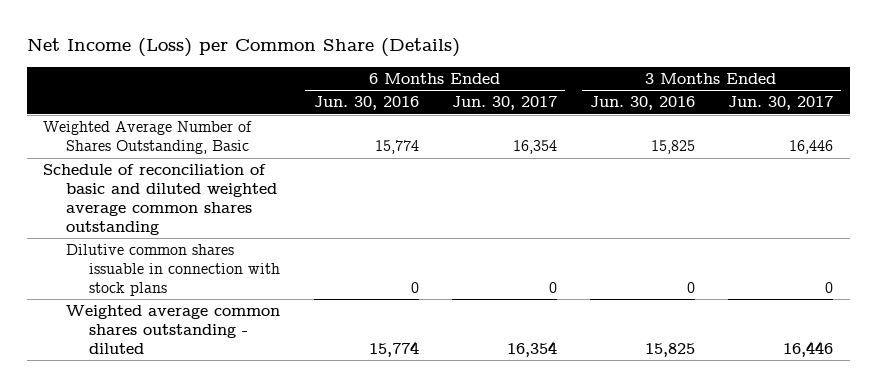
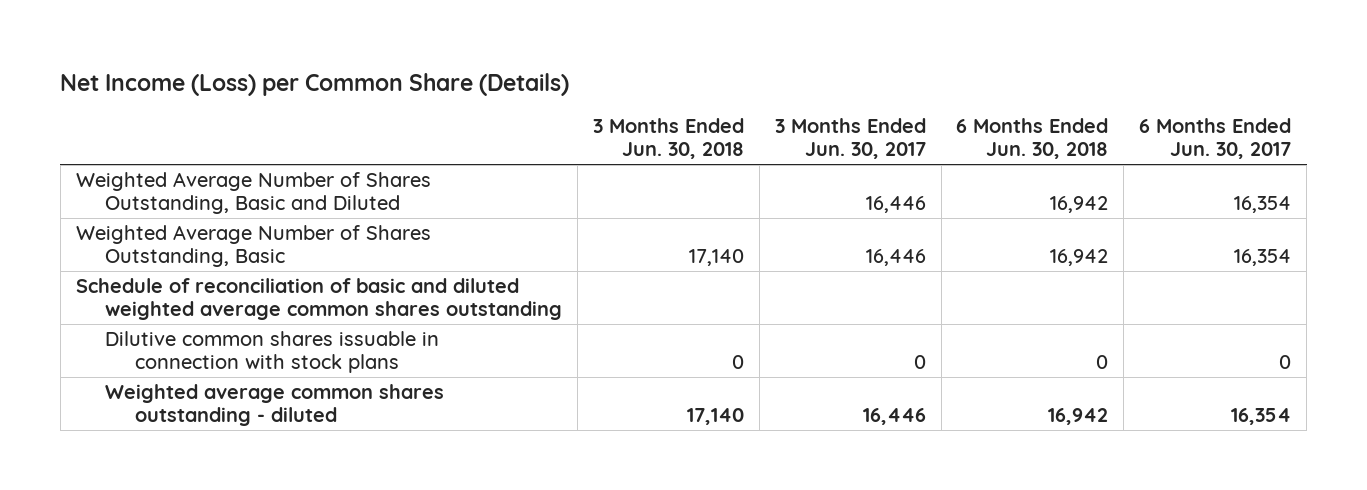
[313,96,419,111] Jun. 30, 2016 -> none
[589,96,695,111] Jun. 30, 2016 -> none
none -> [592,118,744,160] 3 Months Ended Jun. 30, 2018
none -> [956,118,1109,160] 6 Months Ended Jun. 30, 2018
none -> [75,172,431,215] Weighted Average Number of Shares Outstanding, Basic and Diluted

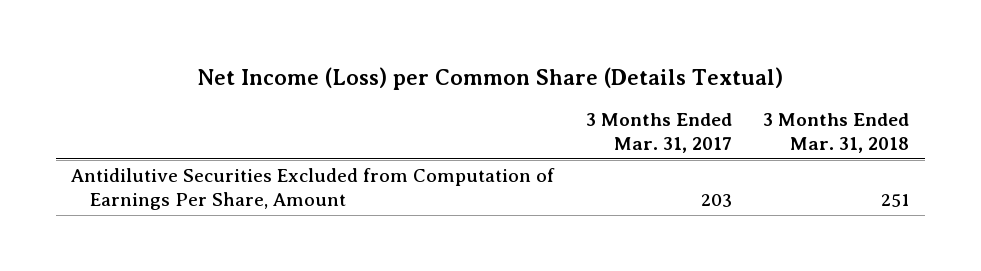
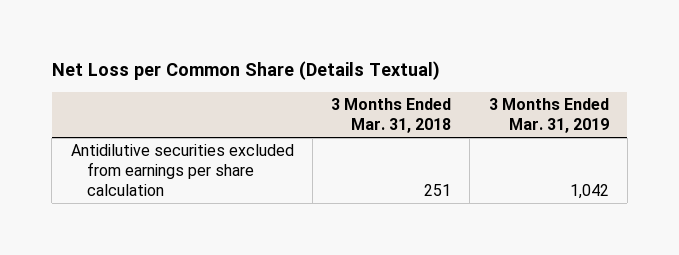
[197,67,784,91] Net Income (Loss) per Common Share (Details Textual) -> [51,61,440,81] Net Loss per Common Share (Details Textual)
[585,113,732,153] 3 Months Ended Mar. 31, 2017 -> none
none -> [488,98,609,134] 3 Months Ended Mar. 31, 2019
[71,168,556,210] Antidilutive Securities Excluded from Computation of Earnings Per Share, Amount -> [70,144,294,196] Antidilutive securities excluded from earnings per share calculation

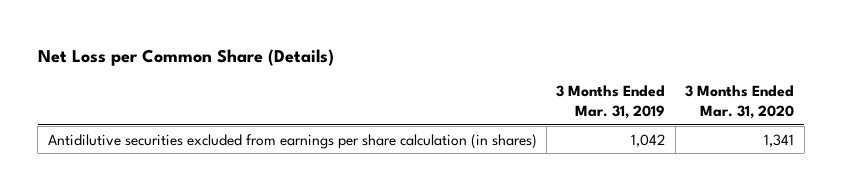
[51,61,440,81] Net Loss per Common Share (Details Textual) -> [37,49,334,67] Net Loss per Common Share (Details)
[331,98,452,134] 3 Months Ended Mar. 31, 2018 -> none
none -> [685,85,795,120] 3 Months Ended Mar. 31, 2020
[70,144,294,196] Antidilutive securities excluded from earnings per share calculation -> [47,133,537,149] Antidilutive securities excluded from earnings per share calculation (in shares)

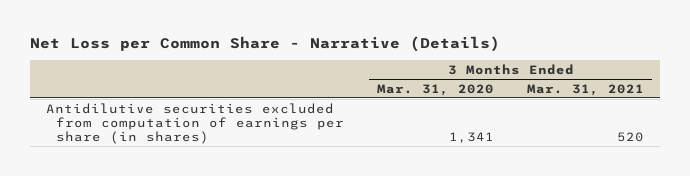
[37,49,334,67] Net Loss per Common Share (Details) -> [29,36,500,53] Net Loss per Common Share - Narrative (Details)
[556,85,666,120] 3 Months Ended Mar. 31, 2019 -> none
none -> [527,83,645,96] Mar. 31, 2021
[47,133,537,149] Antidilutive securities excluded from earnings per share calculation (in shares) -> [45,102,345,145] Antidilutive securities excluded from computation of earnings per share (in shares)

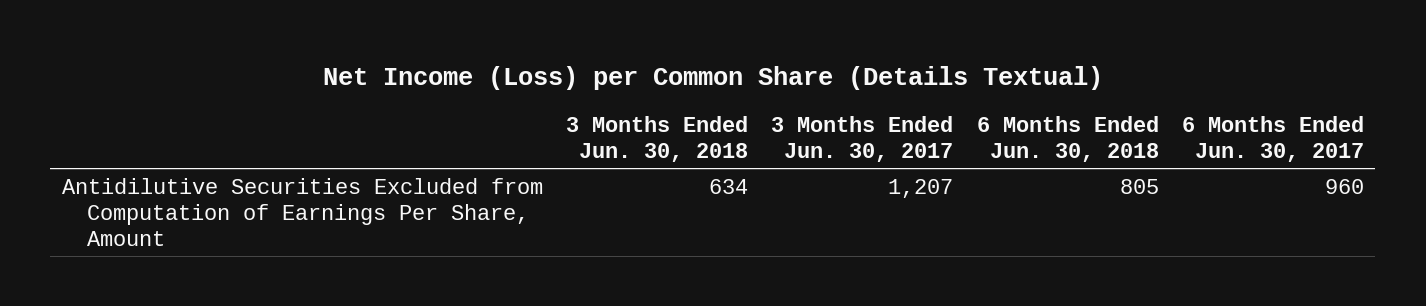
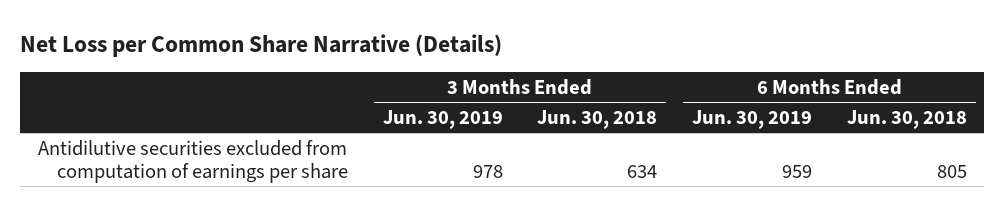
[322,65,1103,90] Net Income (Loss) per Common Share (Details Textual) -> [20,33,503,57] Net Loss per Common Share Narrative (Details)
[771,116,954,162] 3 Months Ended Jun. 30, 2017 -> none
[1181,116,1364,162] 6 Months Ended Jun. 30, 2017 -> none
none -> [382,109,503,129] Jun. 30, 2019
none -> [692,109,813,129] Jun. 30, 2019
[61,178,543,246] Antidilutive Securities Excluded from Computation of Earnings Per Share, Amount -> [37,139,348,184] Antidilutive securities excluded from computation of earnings per share

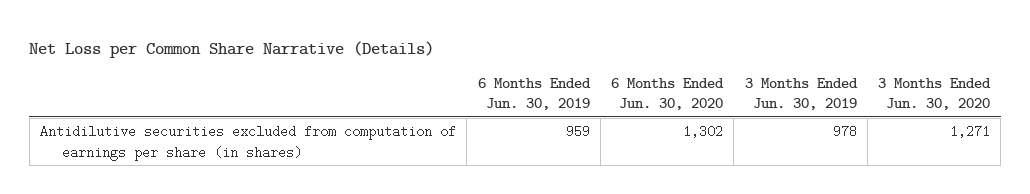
[537,109,658,129] Jun. 30, 2018 -> none
[846,109,967,129] Jun. 30, 2018 -> none
none -> [611,77,725,111] 6 Months Ended Jun. 30, 2020
none -> [878,77,992,111] 3 Months Ended Jun. 30, 2020
[37,139,348,184] Antidilutive securities excluded from computation of earnings per share -> [39,125,456,161] Antidilutive securities excluded from computation of earnings per share (in shares)

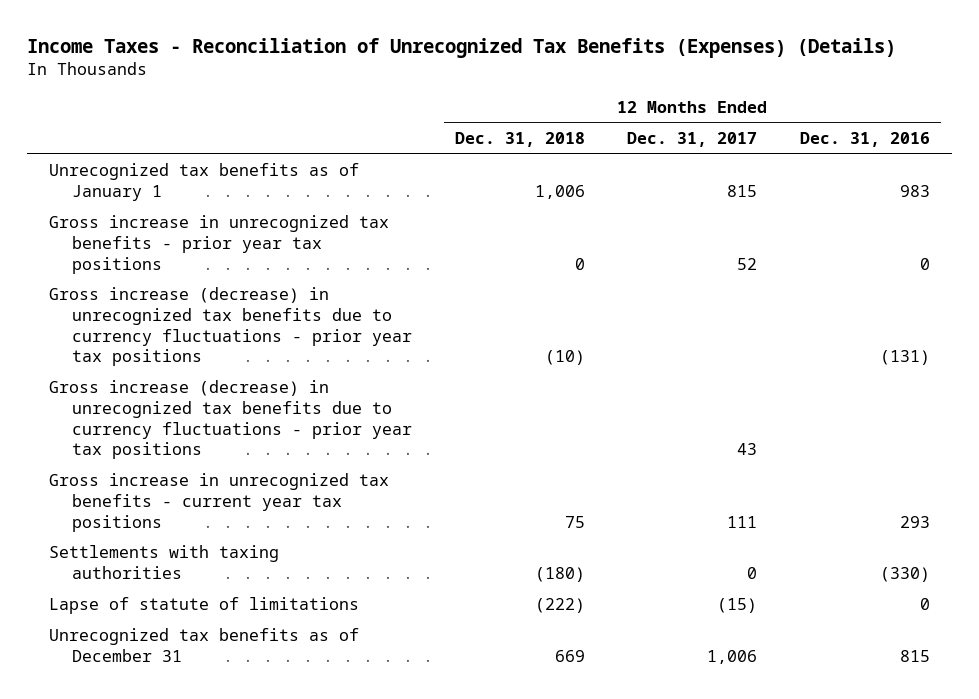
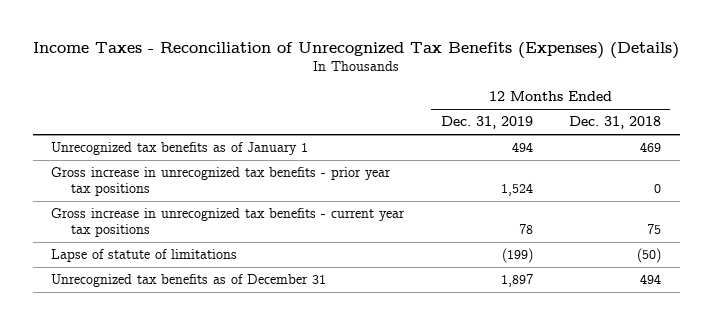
[627,131,758,147] Dec. 31, 2017 -> none
[800,131,931,147] Dec. 31, 2016 -> none
none -> [440,116,533,130] Dec. 31, 2019
[534,185,585,200] 1,006 -> [640,142,662,153] 469
[48,287,412,367] Gross increase (decrease) in unrecognized tax benefits due to currency fluctuations - prior year tax positions -> none
[48,380,412,460] Gross increase (decrease) in unrecognized tax benefits due to currency fluctuations - prior year tax positions -> none
[48,545,279,580] Settlements with taxing authorities -> none
[534,598,585,614] (222) -> [637,248,662,264] (50)
[554,650,585,663] 669 -> [640,274,662,285] 494

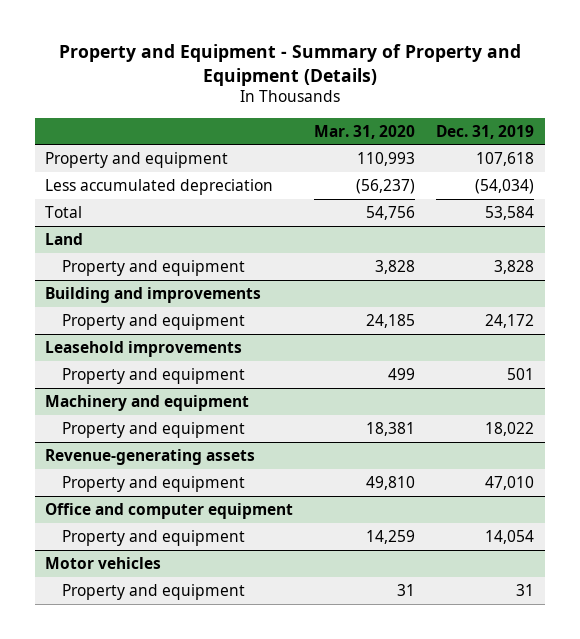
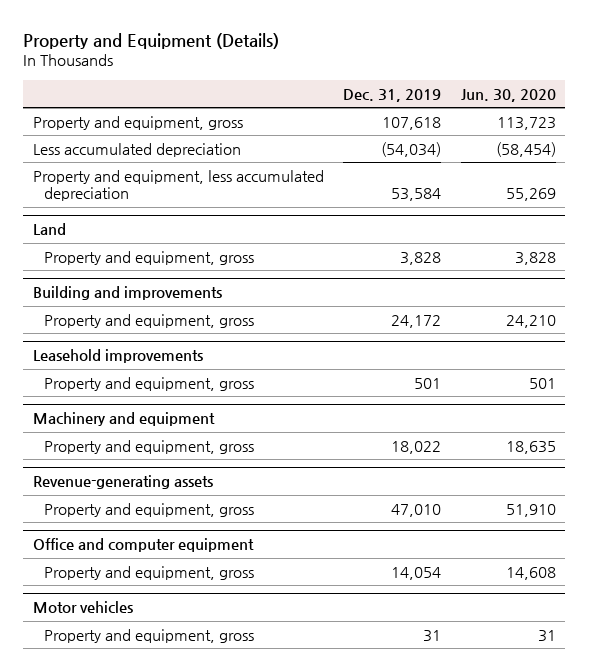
[58,44,521,86] Property and Equipment - Summary of Property and Equipment (Details) -> [23,32,280,49] Property and Equipment (Details)
[314,124,416,139] Mar. 31, 2020 -> none
none -> [460,88,556,102] Jun. 30, 2020
[45,151,229,168] Property and equipment -> [32,115,243,130] Property and equipment, gross
[45,205,83,218] Total -> [32,169,324,201] Property and equipment, less accumulated depreciation
[61,259,245,276] Property and equipment -> [43,250,254,265] Property and equipment, gross
[61,313,245,330] Property and equipment -> [43,313,254,328] Property and equipment, gross
[61,367,245,384] Property and equipment -> [43,376,254,391] Property and equipment, gross
[61,421,245,438] Property and equipment -> [43,439,254,454] Property and equipment, gross
[61,475,245,492] Property and equipment -> [43,502,254,517] Property and equipment, gross
[61,529,245,546] Property and equipment -> [43,565,254,580] Property and equipment, gross
[61,583,245,600] Property and equipment -> [43,628,254,643] Property and equipment, gross

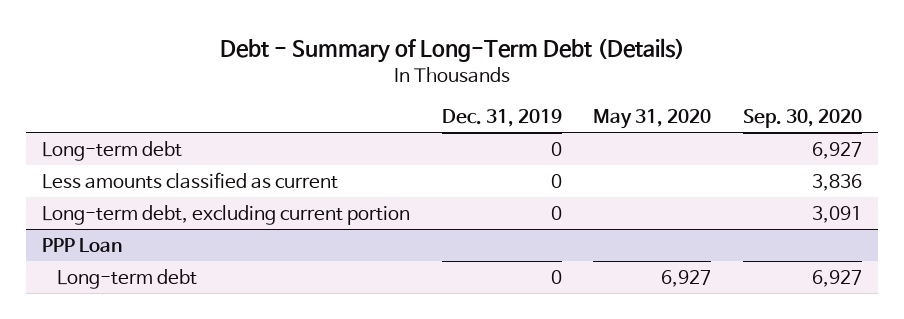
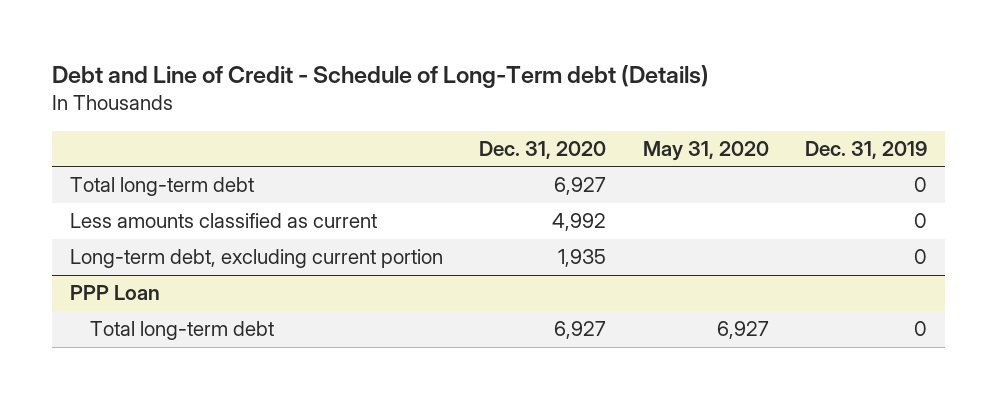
[219,37,685,63] Debt - Summary of Long-Term Debt (Details) -> [51,65,709,89] Debt and Line of Credit - Schedule of Long-Term debt (Details)
[743,109,863,129] Sep. 30, 2020 -> none
none -> [479,140,607,159] Dec. 31, 2020
[41,140,182,161] Long-term debt -> [69,177,254,197] Total long-term debt
[57,268,198,289] Long-term debt -> [90,321,275,341] Total long-term debt

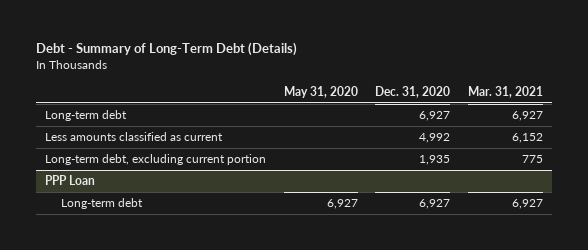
[51,65,709,89] Debt and Line of Credit - Schedule of Long-Term debt (Details) -> [35,42,297,57] Debt - Summary of Long-Term Debt (Details)
[805,140,928,159] Dec. 31, 2019 -> none
none -> [468,85,544,98] Mar. 31, 2021
[69,177,254,197] Total long-term debt -> [44,110,127,122] Long-term debt
[90,321,275,341] Total long-term debt -> [60,198,143,210] Long-term debt

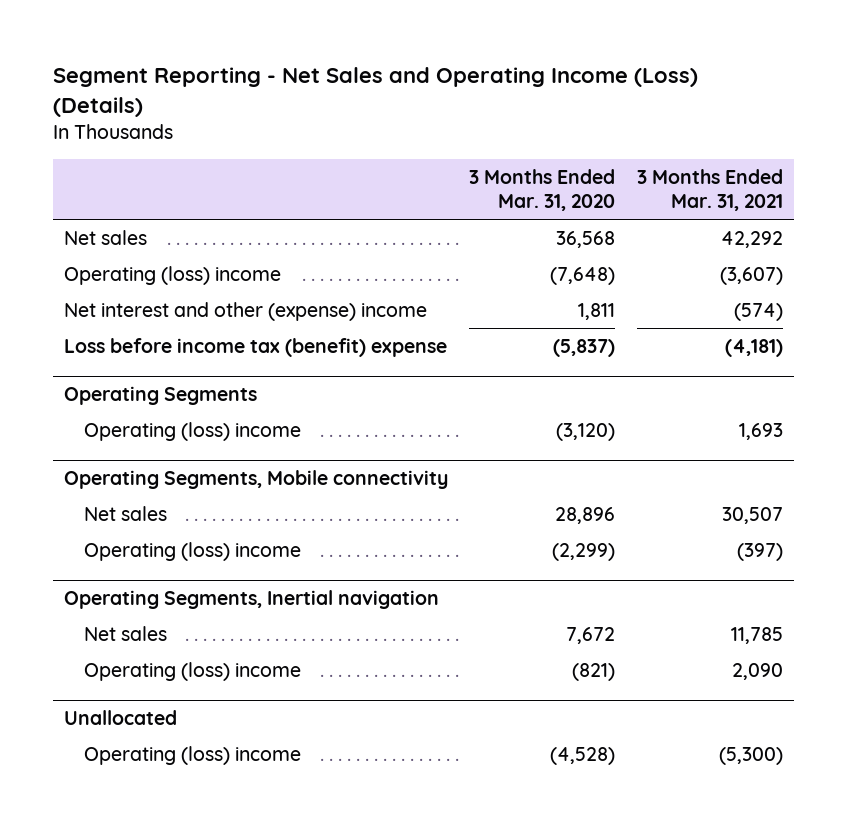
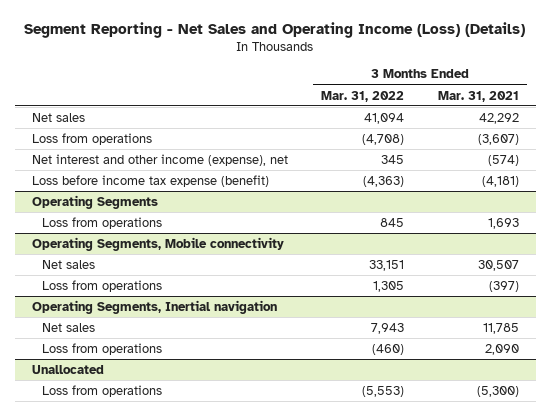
[469,168,616,211] 3 Months Ended Mar. 31, 2020 -> none
none -> [321,90,405,102] Mar. 31, 2022
[63,265,281,285] Operating (loss) income -> [31,132,152,145] Loss from operations
[63,301,427,321] Net interest and other (expense) income -> [31,153,288,166] Net interest and other income (expense), net
[63,337,447,357] Loss before income tax (benefit) expense -> [31,174,269,187] Loss before income tax expense (benefit)
[84,421,302,441] Operating (loss) income -> [42,216,163,229] Loss from operations
[84,541,302,561] Operating (loss) income -> [42,279,163,292] Loss from operations
[84,661,302,681] Operating (loss) income -> [42,342,163,355] Loss from operations
[84,745,302,765] Operating (loss) income -> [42,384,163,397] Loss from operations

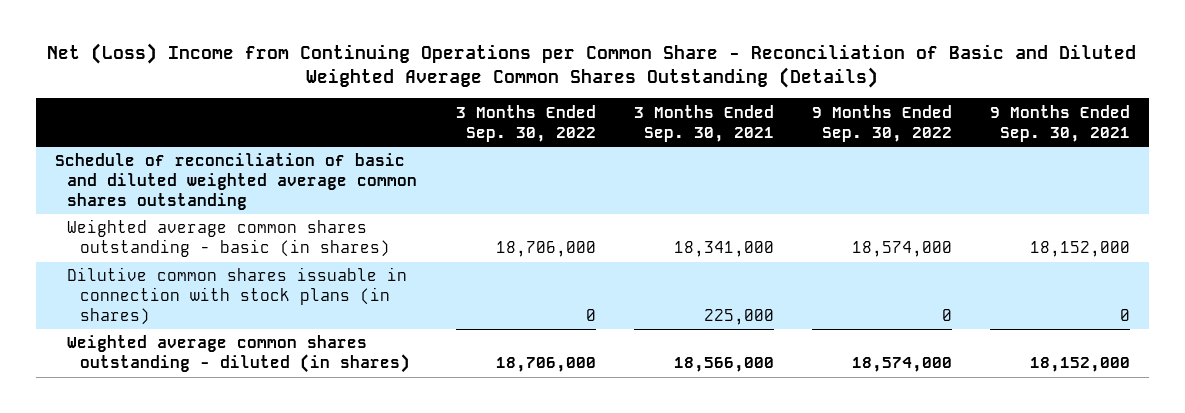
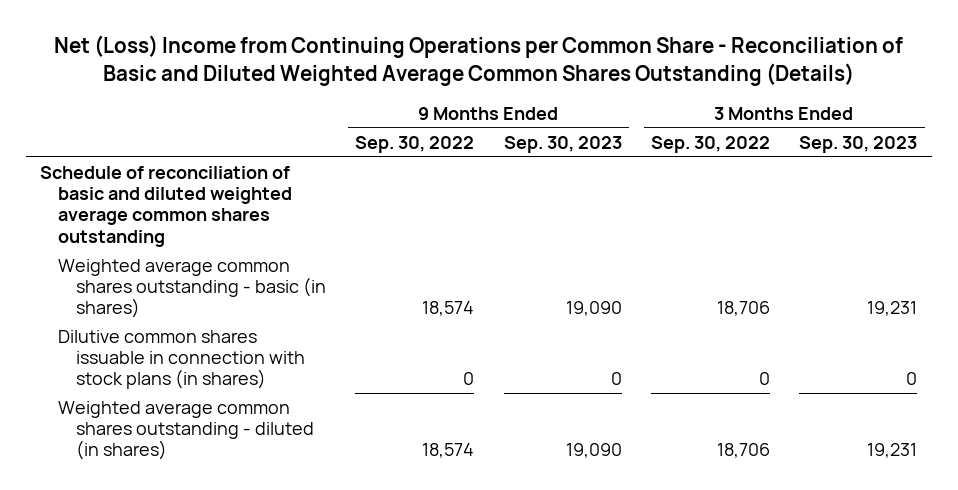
[633,104,774,142] 3 Months Ended Sep. 30, 2021 -> none
[990,104,1131,142] 9 Months Ended Sep. 30, 2021 -> none
none -> [503,135,622,153] Sep. 30, 2023
none -> [799,135,918,153] Sep. 30, 2023
[495,241,596,258] 18,706,000 -> [717,301,771,317] 18,706
[851,241,952,258] 18,574,000 -> [422,301,475,317] 18,574
[495,357,596,373] 18,706,000 -> [717,443,771,459] 18,706
[851,357,952,373] 18,574,000 -> [422,443,475,459] 18,574

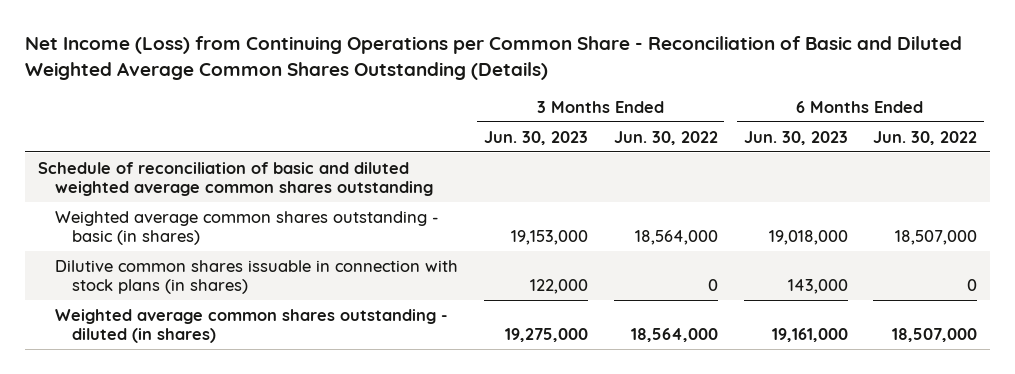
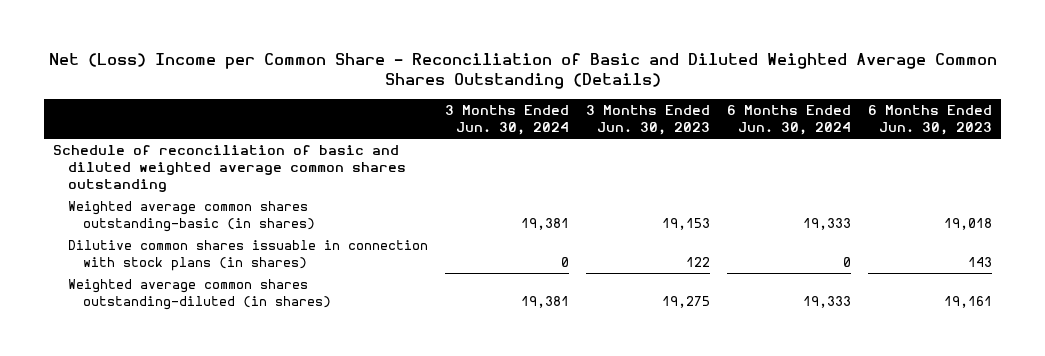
[24,36,962,80] Net Income (Loss) from Continuing Operations per Common Share - Reconciliation of Basic and Diluted Weighted Average Common Shares Outstanding (Details) -> [48,52,997,90] Net (Loss) Income per Common Share - Reconciliation of Basic and Diluted Weighted Average Common Shares Outstanding (Details)
[613,130,718,145] Jun. 30, 2022 -> none
[873,130,978,145] Jun. 30, 2022 -> none
none -> [445,104,570,135] 3 Months Ended Jun. 30, 2024
none -> [727,104,852,135] 6 Months Ended Jun. 30, 2024
[54,210,439,246] Weighted average common shares outstanding - basic (in shares) -> [68,201,316,233] Weighted average common shares outstanding-basic (in shares)
[510,230,588,246] 19,153,000 -> [662,218,711,231] 19,153
[768,230,848,246] 19,018,000 -> [944,218,993,231] 19,018
[529,279,588,295] 122,000 -> [686,257,711,268] 122
[787,279,848,295] 143,000 -> [968,257,993,268] 143
[54,308,448,344] Weighted average common shares outstanding - diluted (in shares) -> [68,279,332,311] Weighted average common shares outstanding-diluted (in shares)
[504,328,588,343] 19,275,000 -> [662,296,711,309] 19,275
[771,328,848,343] 19,161,000 -> [944,296,993,309] 19,161

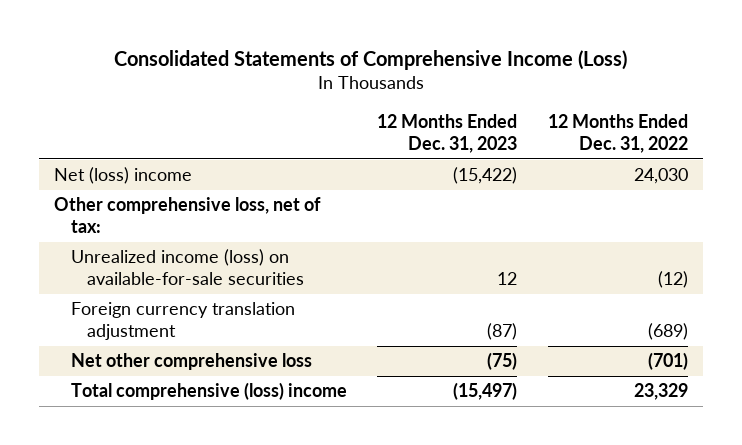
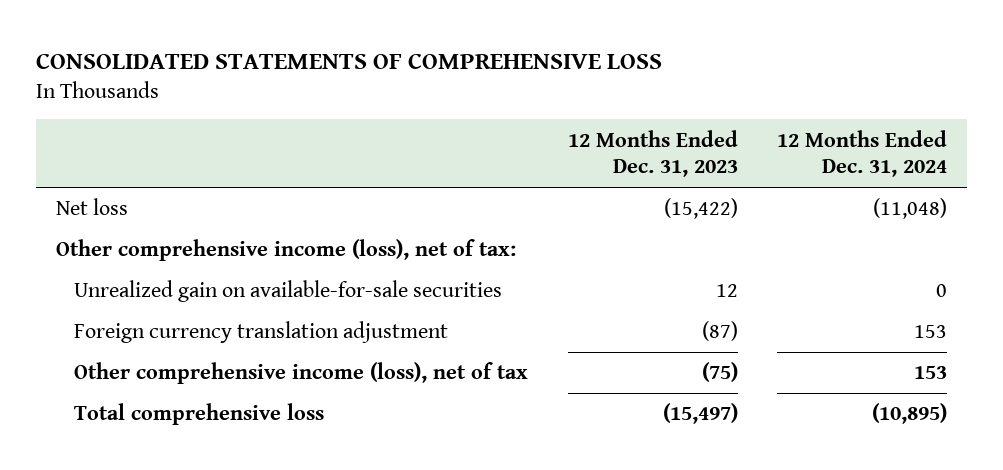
[113,49,627,70] Consolidated Statements of Comprehensive Income (Loss) -> [35,53,662,70] CONSOLIDATED STATEMENTS OF COMPREHENSIVE LOSS
[547,114,688,153] 12 Months Ended Dec. 31, 2022 -> none
none -> [777,129,948,178] 12 Months Ended Dec. 31, 2024
[54,167,193,185] Net (loss) income -> [55,198,128,216] Net loss
[54,197,322,234] Other comprehensive loss, net of tax: -> [55,239,516,262] Other comprehensive income (loss), net of tax:
[70,249,304,286] Unrealized income (loss) on available-for-sale securities -> [74,280,503,303] Unrealized gain on available-for-sale securities
[70,353,312,371] Net other comprehensive loss -> [74,362,529,385] Other comprehensive income (loss), net of tax
[70,382,347,401] Total comprehensive (loss) income -> [74,403,325,426] Total comprehensive loss

